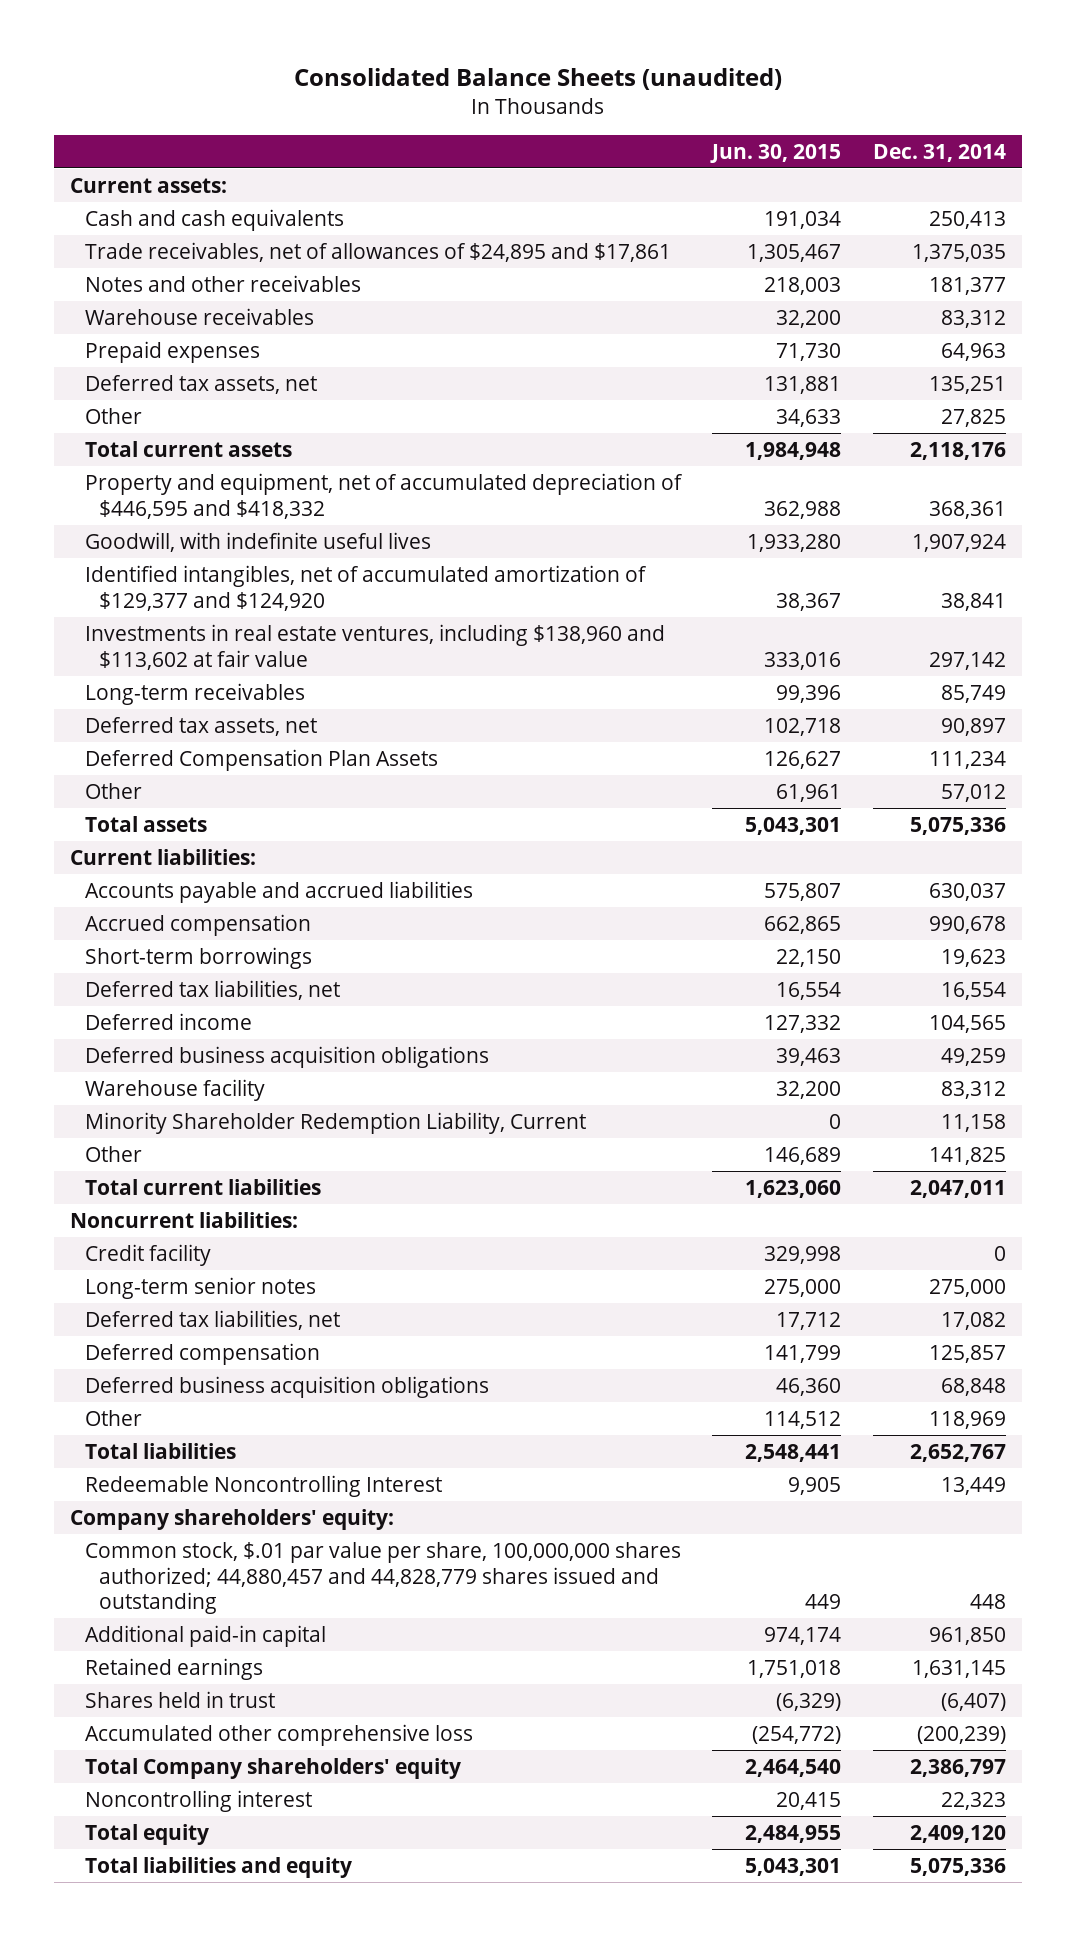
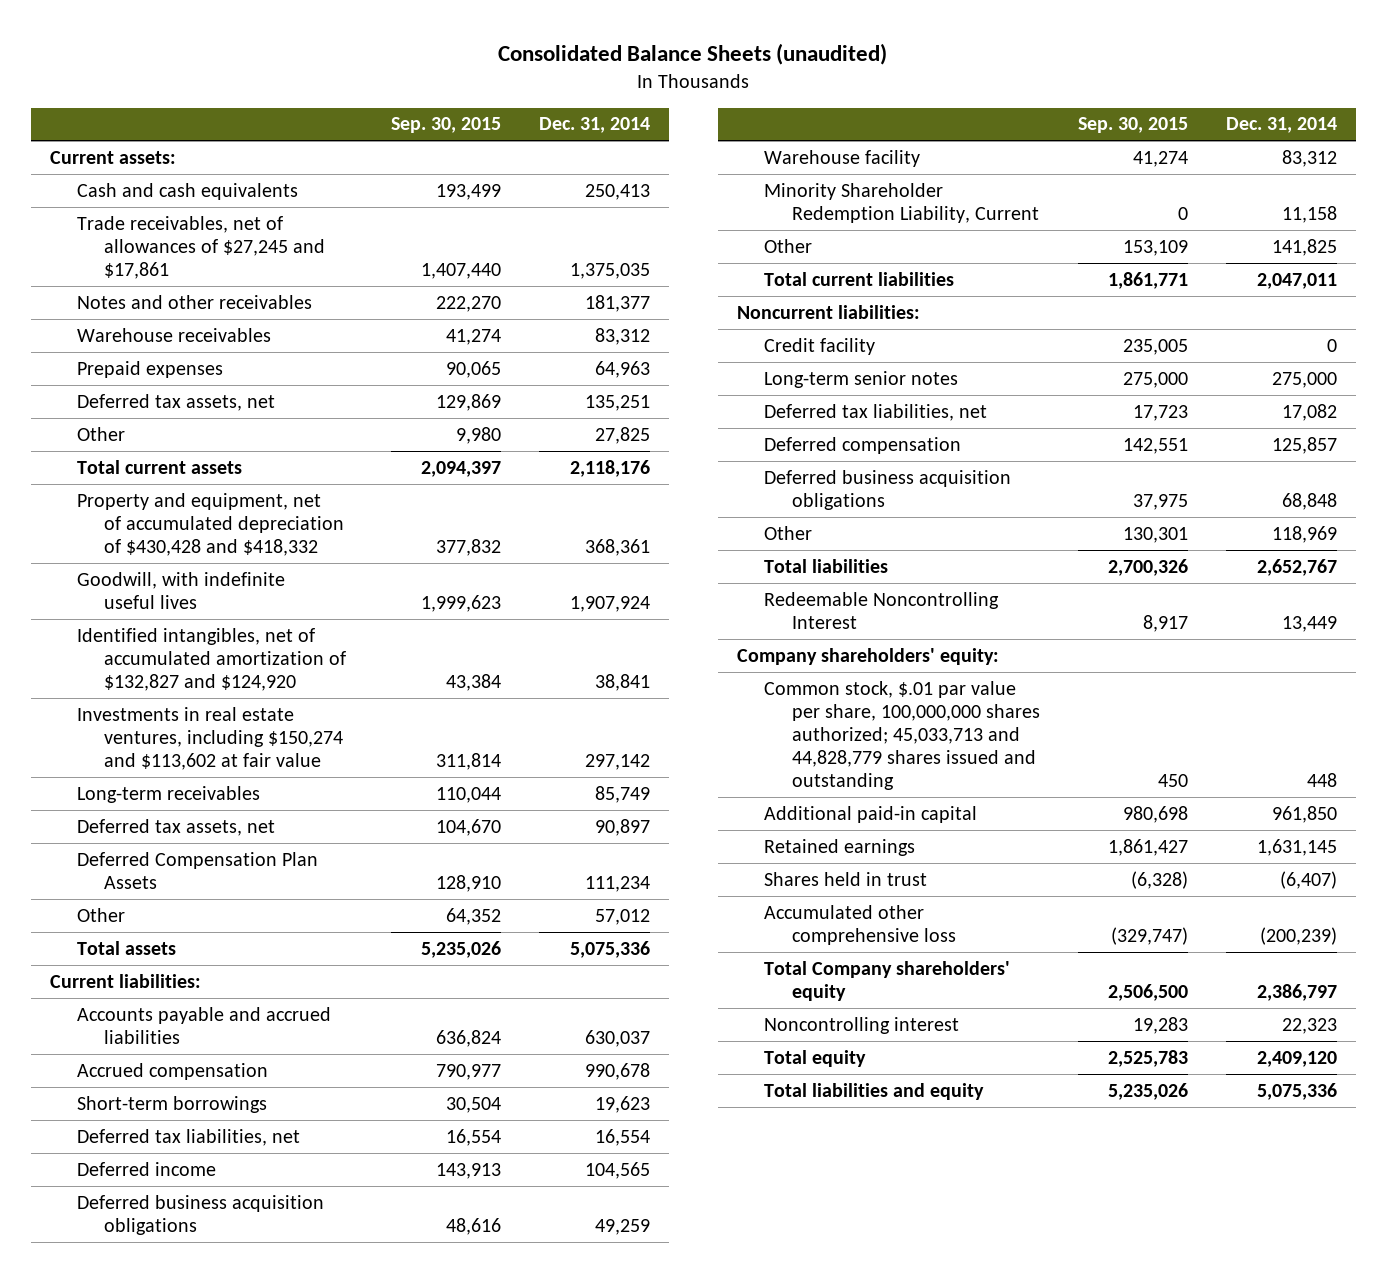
[710,143,842,163] Jun. 30, 2015 -> none
none -> [390,117,501,134] Sep. 30, 2015
[84,241,671,262] Trade receivables, net of allowances of $24,895 and $17,861 -> [77,215,326,279] Trade receivables, net of allowances of $27,245 and $17,861
[84,472,683,519] Property and equipment, net of accumulated depreciation of $446,595 and $418,332 -> [77,492,345,556] Property and equipment, net of accumulated depreciation of $430,428 and $418,332
[84,564,647,611] Identified intangibles, net of accumulated amortization of $129,377 and $124,920 -> [77,627,347,691] Identified intangibles, net of accumulated amortization of $132,827 and $124,920
[84,623,665,670] Investments in real estate ventures, including $138,960 and $113,602 at fair value -> [77,706,344,770] Investments in real estate ventures, including $150,274 and $113,602 at fair value
[84,1541,681,1615] Common stock, $.01 par value per share, 100,000,000 shares authorized; 44,880,457 and 44,828,779 shares issued and outstanding -> [764,680,1040,790] Common stock, $.01 par value per share, 100,000,000 shares authorized; 45,033,713 and 44,828,779 shares issued and outstanding

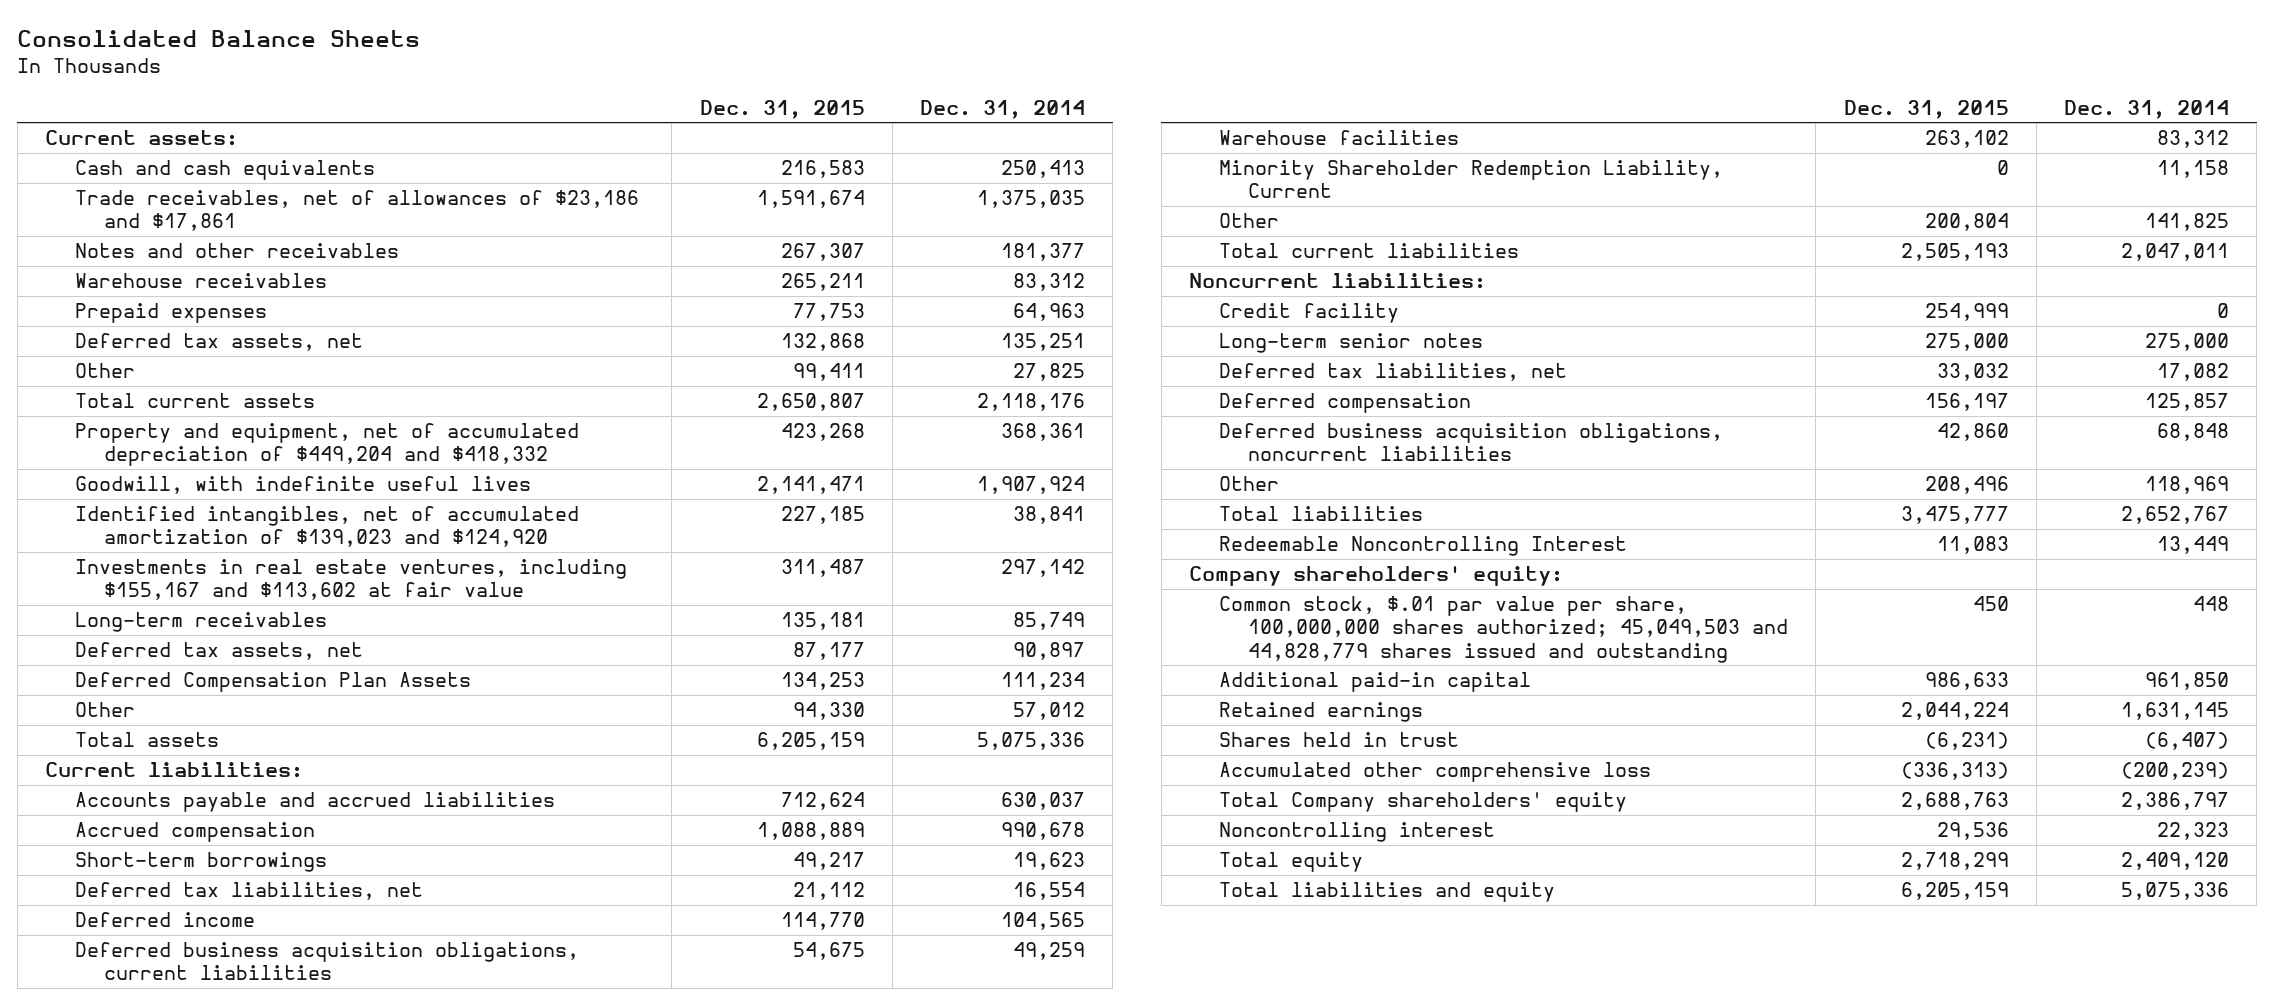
[498,43,888,66] Consolidated Balance Sheets (unaudited) -> [17,30,421,48] Consolidated Balance Sheets
[390,117,501,134] Sep. 30, 2015 -> none
none -> [699,99,865,119] Dec. 31, 2015
[77,215,326,279] Trade receivables, net of allowances of $27,245 and $17,861 -> [74,190,639,232] Trade receivables, net of allowances of $23,186 and $17,861
[77,492,345,556] Property and equipment, net of accumulated depreciation of $430,428 and $418,332 -> [74,423,579,467] Property and equipment, net of accumulated depreciation of $449,204 and $418,332
[77,627,347,691] Identified intangibles, net of accumulated amortization of $132,827 and $124,920 -> [74,506,579,548] Identified intangibles, net of accumulated amortization of $139,023 and $124,920
[77,706,344,770] Investments in real estate ventures, including $150,274 and $113,602 at fair value -> [74,559,627,601] Investments in real estate ventures, including $155,167 and $113,602 at fair value
[77,1194,325,1235] Deferred business acquisition obligations -> [74,942,579,981] Deferred business acquisition obligations, current liabilities
[764,149,921,167] Warehouse facility -> [1218,130,1459,146] Warehouse facilities
[764,469,1012,510] Deferred business acquisition obligations -> [1218,423,1723,462] Deferred business acquisition obligations, noncurrent liabilities
[764,680,1040,790] Common stock, $.01 par value per share, 100,000,000 shares authorized; 45,033,713 and 44,828,779 shares issued and outstanding -> [1218,596,1789,663] Common stock, $.01 par value per share, 100,000,000 shares authorized; 45,049,503 and 44,828,779 shares issued and outstanding

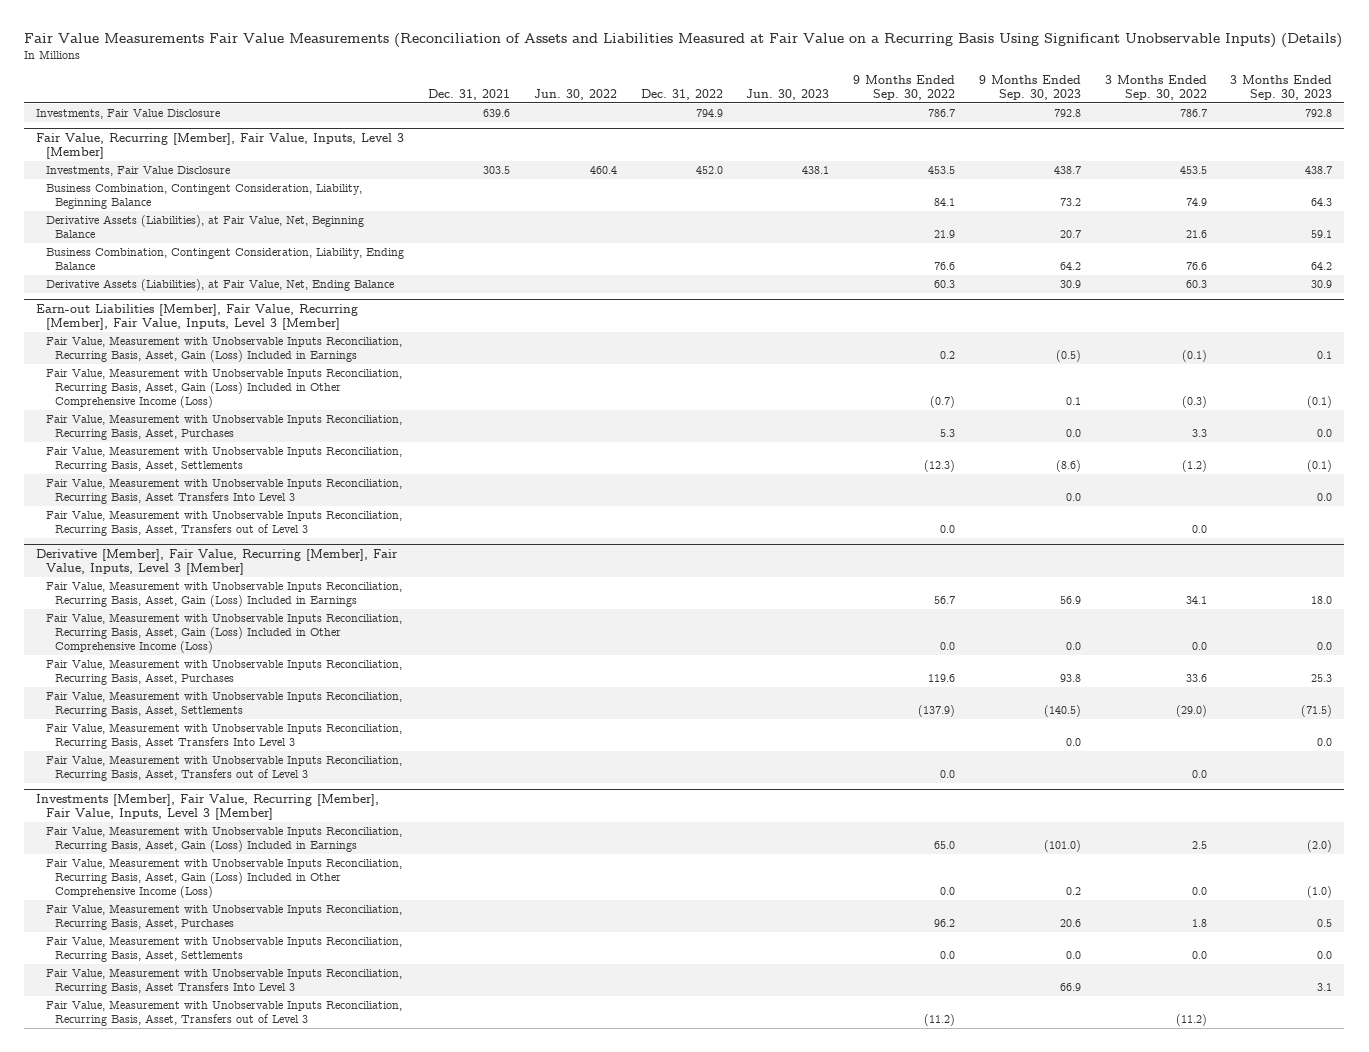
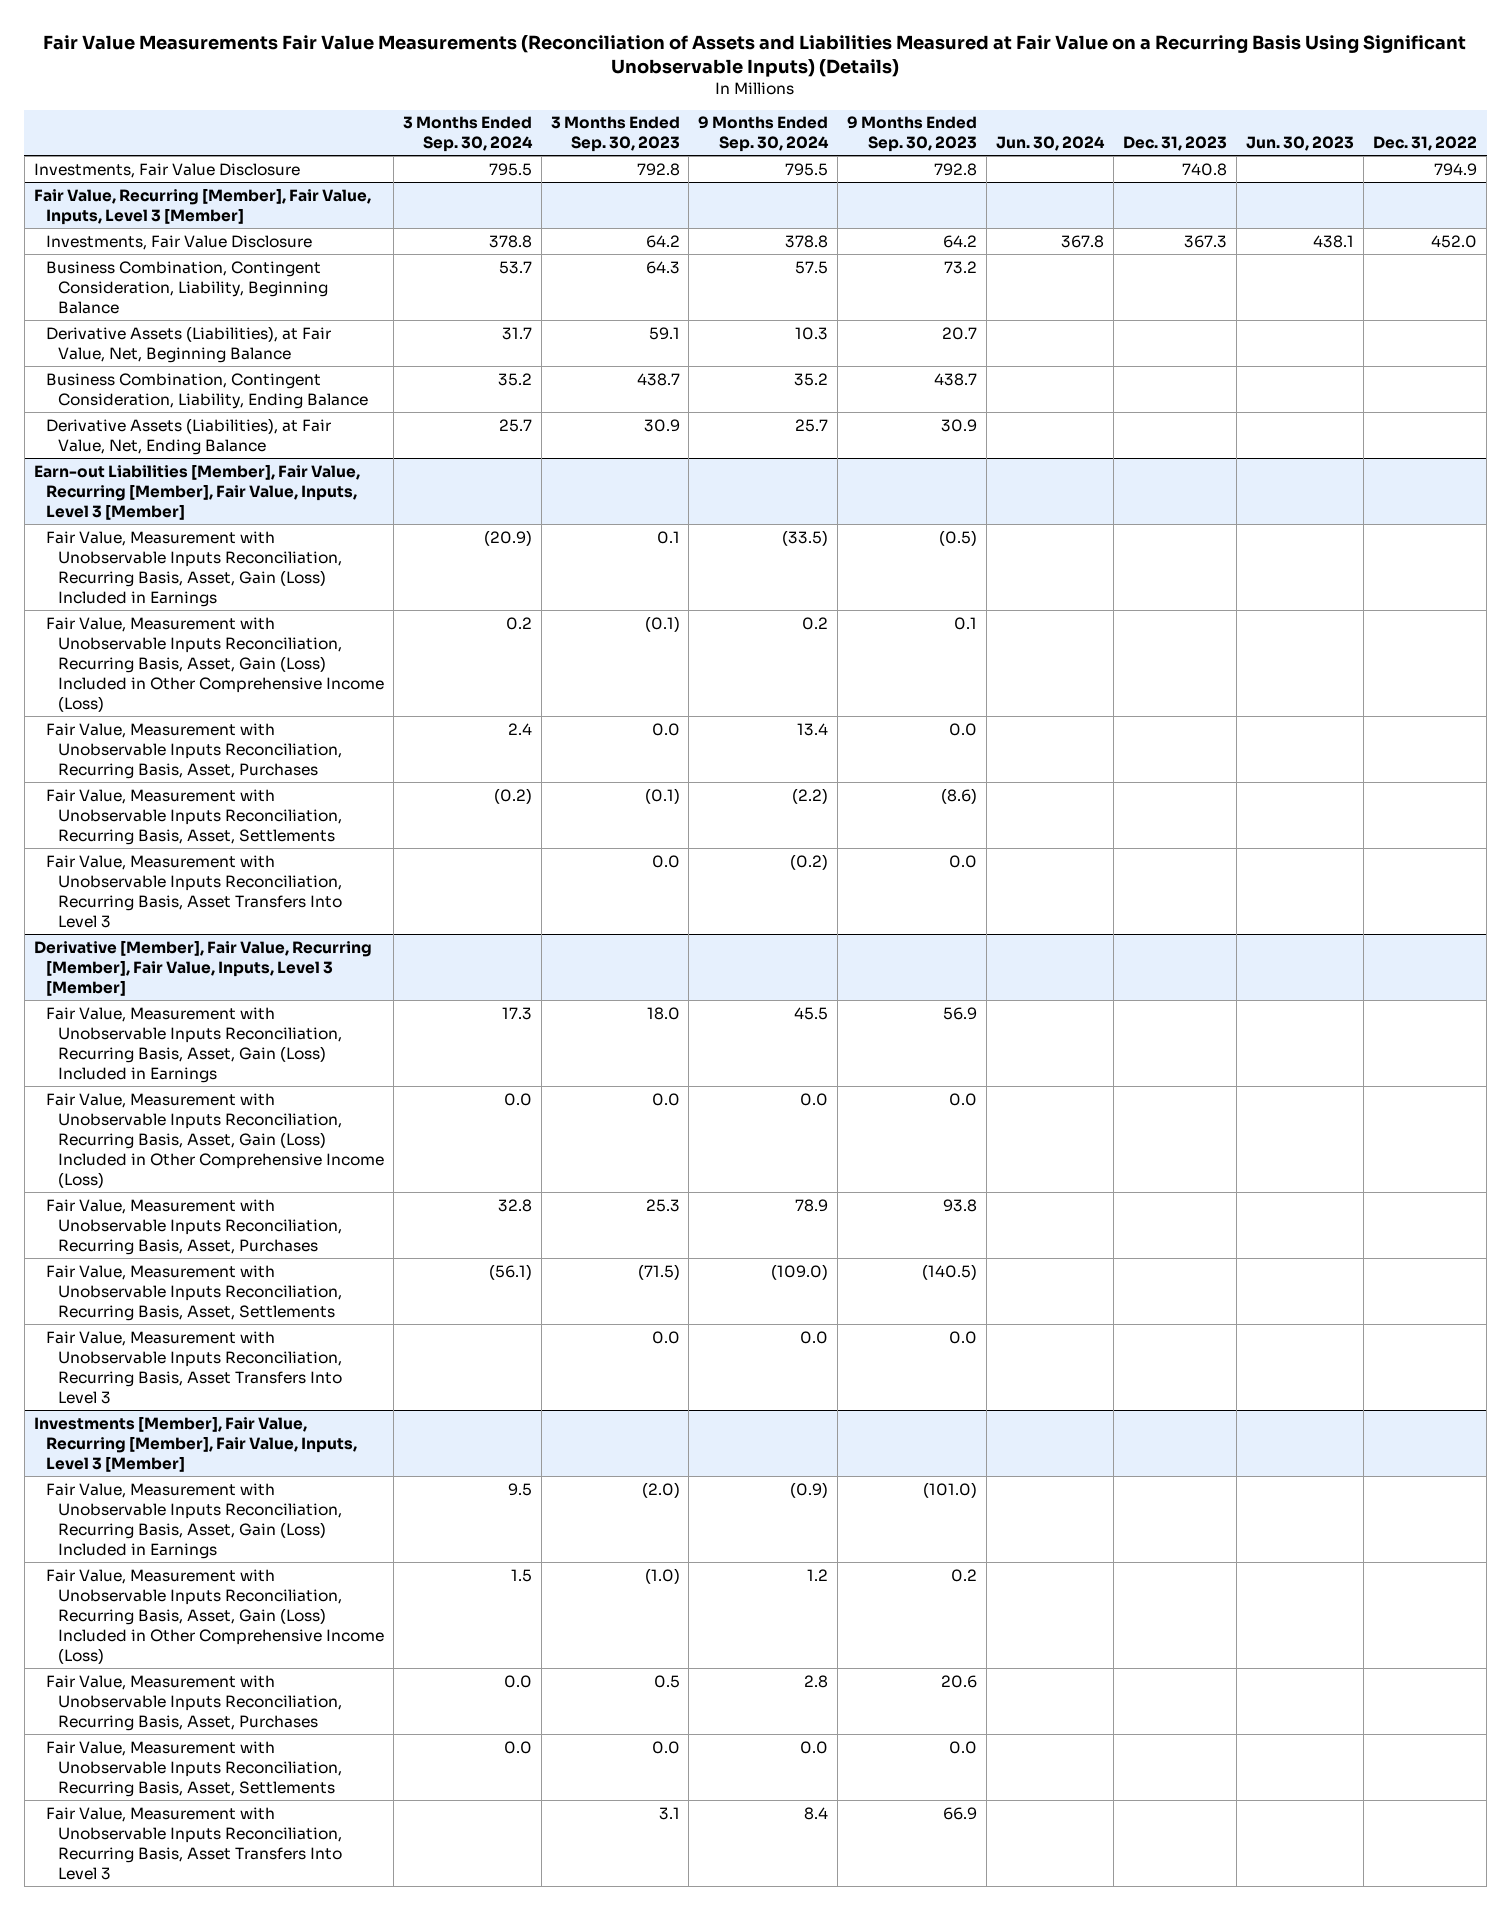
[427,88,510,100] Dec. 31, 2021 -> none
[533,88,617,100] Jun. 30, 2022 -> none
[853,74,956,100] 9 Months Ended Sep. 30, 2022 -> none
[1104,74,1207,100] 3 Months Ended Sep. 30, 2022 -> none
none -> [402,116,533,153] 3 Months Ended Sep. 30, 2024
none -> [698,116,830,153] 9 Months Ended Sep. 30, 2024
none -> [996,136,1106,152] Jun. 30, 2024
none -> [1123,136,1228,152] Dec. 31, 2023
[1053,166,1081,175] 438.7 -> [943,234,978,248] 64.2
[1305,166,1333,175] 438.7 -> [645,234,680,248] 64.2
[1059,262,1081,271] 64.2 -> [934,372,978,386] 438.7
[1311,262,1333,271] 64.2 -> [636,372,680,386] 438.7
[45,510,402,537] Fair Value, Measurement with Unobservable Inputs Reconciliation, Recurring Basis, Asset, Transfers out of Level 3 -> none
[45,755,402,782] Fair Value, Measurement with Unobservable Inputs Reconciliation, Recurring Basis, Asset, Transfers out of Level 3 -> none
[45,1000,402,1027] Fair Value, Measurement with Unobservable Inputs Reconciliation, Recurring Basis, Asset, Transfers out of Level 3 -> none

